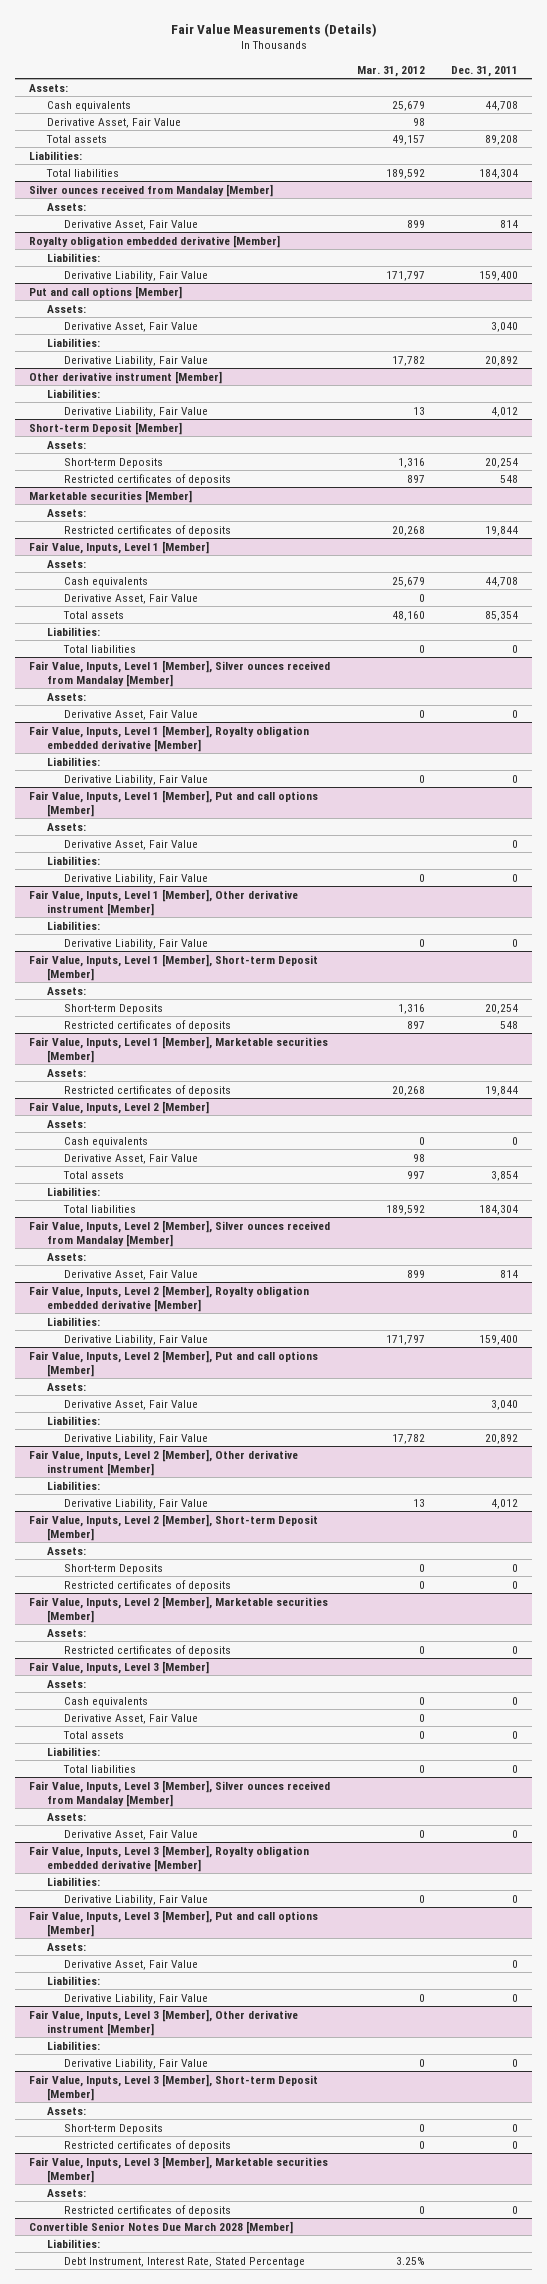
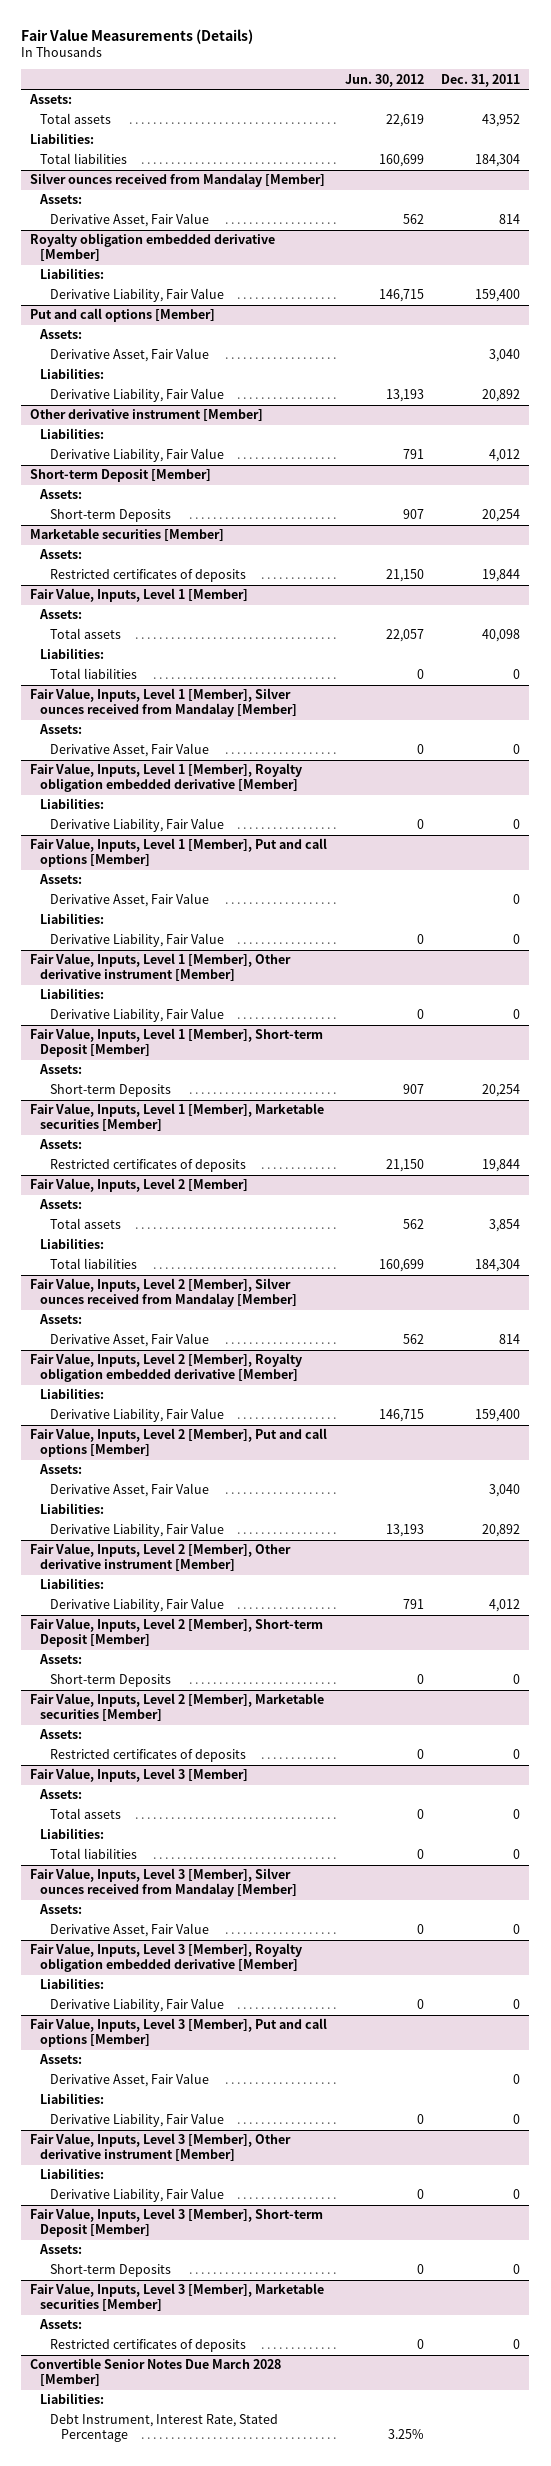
[356,65,425,77] Mar. 31, 2012 -> none
none -> [344,73,424,87] Jun. 30, 2012
[46,100,131,111] Cash equivalents -> none
[46,117,181,128] Derivative Asset, Fair Value -> none
[485,134,519,145] 89,208 -> [482,114,521,128] 43,952
[64,473,232,485] Restricted certificates of deposits -> none
[64,576,149,587] Cash equivalents -> none
[64,593,199,604] Derivative Asset, Fair Value -> none
[485,610,519,621] 85,354 -> [482,629,521,643] 40,098
[64,1019,232,1031] Restricted certificates of deposits -> none
[64,1136,149,1147] Cash equivalents -> none
[64,1153,199,1164] Derivative Asset, Fair Value -> none
[64,1579,232,1591] Restricted certificates of deposits -> none
[64,1696,149,1707] Cash equivalents -> none
[64,1713,199,1724] Derivative Asset, Fair Value -> none
[64,2139,232,2151] Restricted certificates of deposits -> none

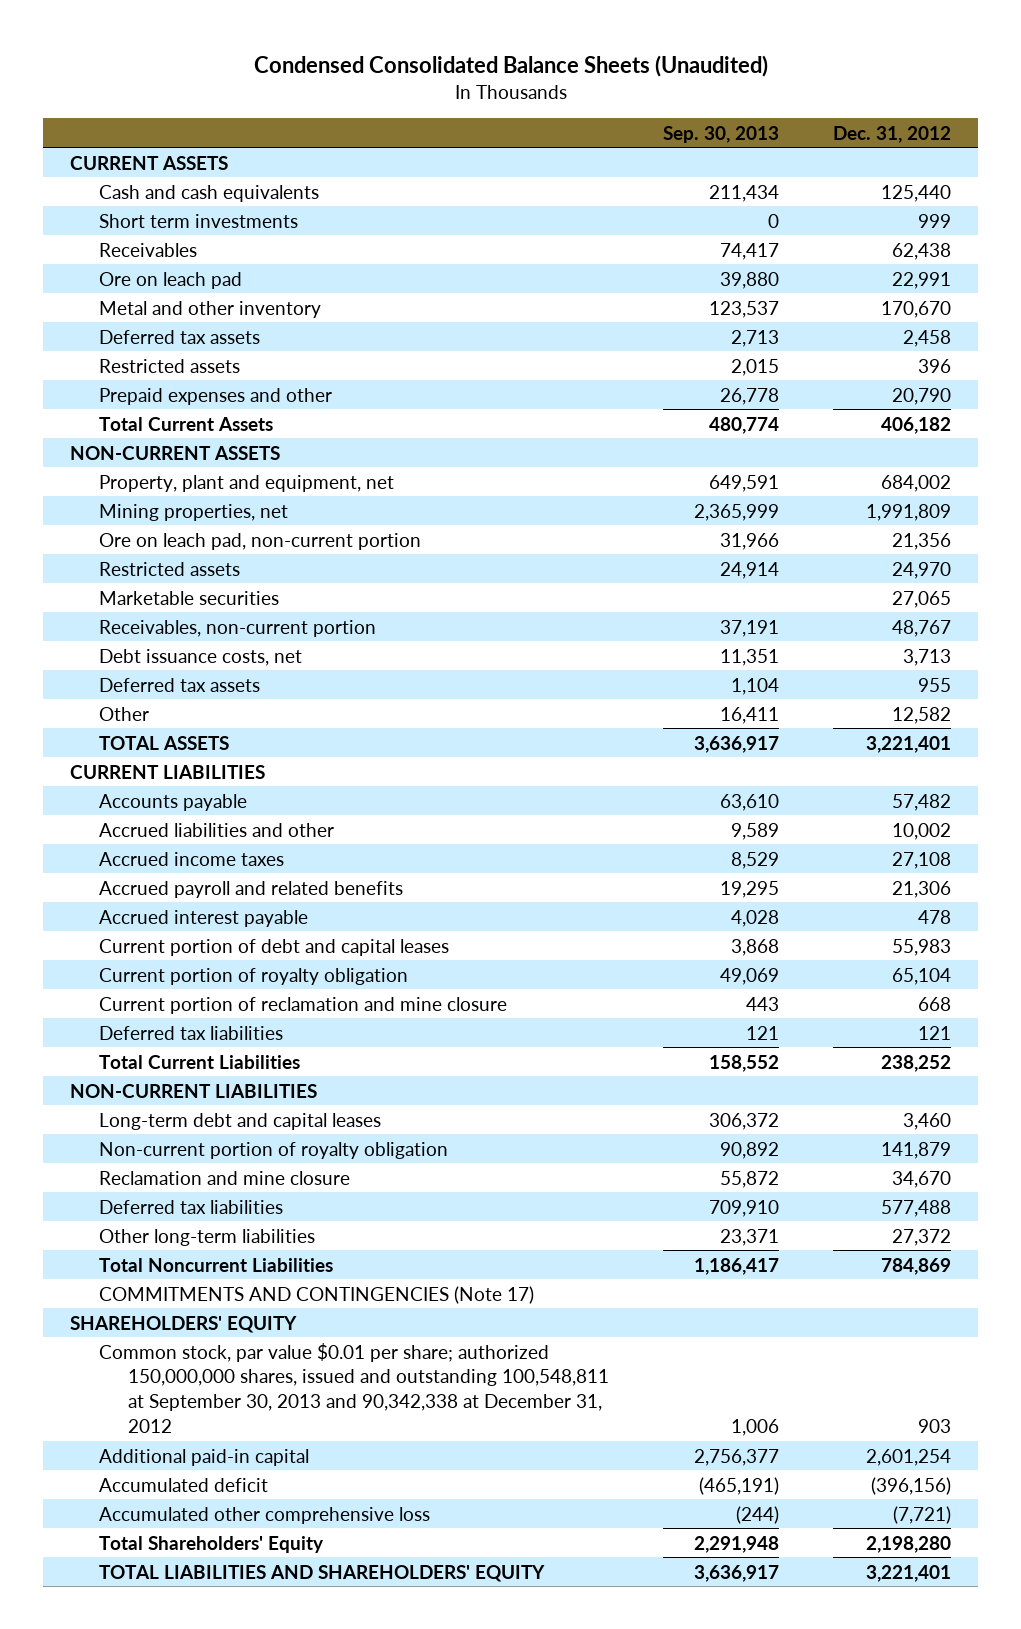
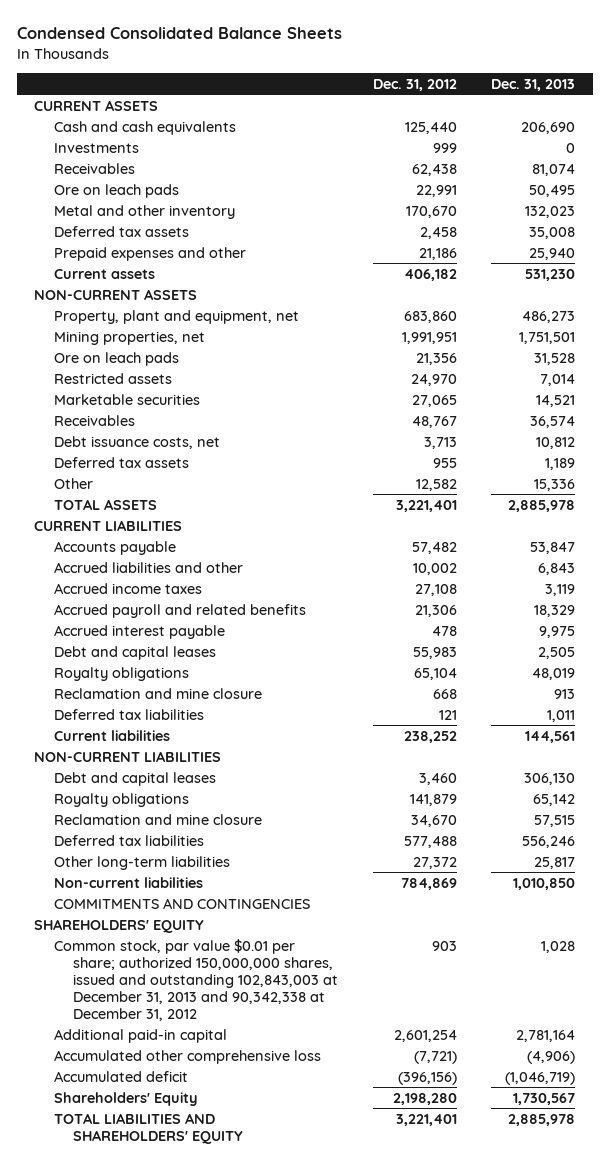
[253,54,768,77] Condensed Consolidated Balance Sheets (Unaudited) -> [16,27,342,40] Condensed Consolidated Balance Sheets
[662,125,779,143] Sep. 30, 2013 -> none
none -> [491,79,576,92] Dec. 31, 2013
[98,213,298,228] Short term investments -> [53,142,139,153] Investments
[98,271,242,289] Ore on leach pad -> [53,183,179,198] Ore on leach pads
[98,358,240,373] Restricted assets -> none
[892,387,952,405] 20,790 -> [418,247,457,260] 21,186
[98,416,273,431] Total Current Assets -> [53,268,155,279] Current assets
[881,474,952,492] 684,002 -> [403,310,457,323] 683,860
[866,503,952,521] 1,991,809 -> [401,331,457,344] 1,991,951
[98,532,421,550] Ore on leach pad, non-current portion -> [53,351,179,366] Ore on leach pads
[98,619,376,637] Receivables, non-current portion -> [53,414,135,426] Receivables
[98,938,449,956] Current portion of debt and capital leases -> [53,645,216,660] Debt and capital leases
[98,967,408,985] Current portion of royalty obligation -> [53,666,189,681] Royalty obligations
[98,996,507,1014] Current portion of reclamation and mine closure -> [53,687,262,699] Reclamation and mine closure
[98,1054,300,1069] Total Current Liabilities -> [53,729,170,741] Current liabilities
[98,1112,381,1130] Long-term debt and capital leases -> [53,771,216,786] Debt and capital leases
[98,1141,448,1159] Non-current portion of royalty obligation -> [53,792,189,807] Royalty obligations
[98,1257,333,1272] Total Noncurrent Liabilities -> [53,876,203,888] Non-current liabilities
[98,1285,534,1304] COMMITMENTS AND CONTINGENCIES (Note 17) -> [53,897,310,909] COMMITMENTS AND CONTINGENCIES
[98,1342,609,1433] Common stock, par value $0.01 per share; authorized 150,000,000 shares, issued and outstanding 100,548,811 at September 30, 2013 and 90,342,338 at December 31, 2012 -> [53,938,339,1021] Common stock, par value $0.01 per share; authorized 150,000,000 shares, issued and outstanding 102,843,003 at December 31, 2013 and 90,342,338 at December 31, 2012
[98,1477,268,1492] Accumulated deficit -> [53,1070,188,1082] Accumulated deficit
[98,1535,324,1553] Total Shareholders' Equity -> [53,1091,198,1106] Shareholders' Equity

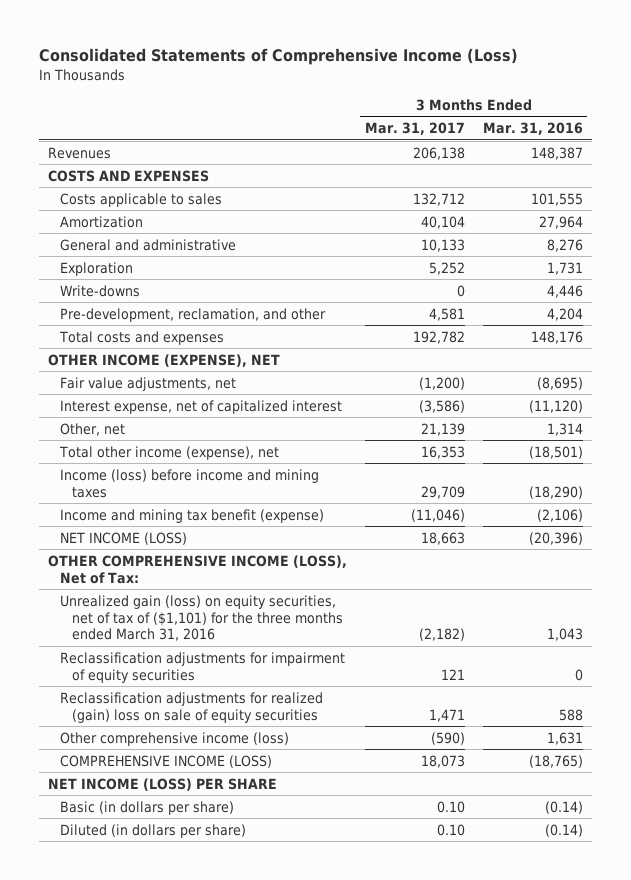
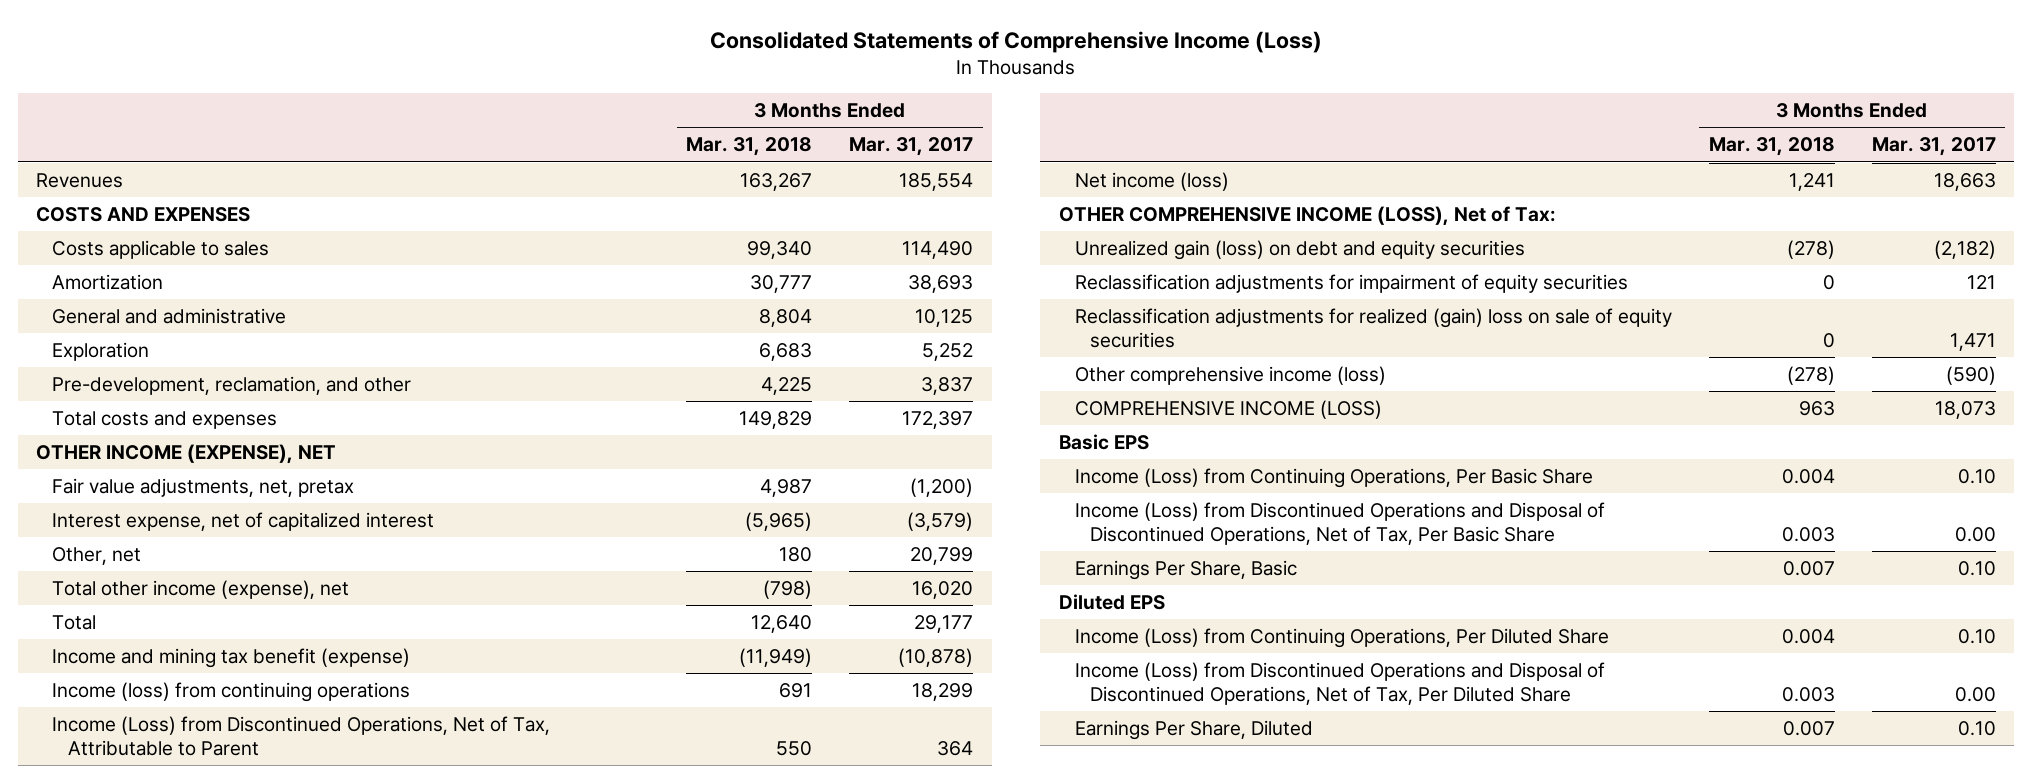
[482,122,583,136] Mar. 31, 2016 -> none
none -> [686,137,813,157] Mar. 31, 2018
[412,146,465,160] 206,138 -> [899,172,974,191] 185,554
[412,192,465,206] 132,712 -> [902,240,974,259] 114,490
[420,215,465,229] 40,104 -> [908,274,974,293] 38,693
[420,238,465,252] 10,133 -> [915,308,974,327] 10,125
[59,284,140,297] Write-downs -> none
[428,307,465,321] 4,581 -> [921,376,974,395] 3,837
[412,330,465,344] 192,782 -> [902,410,974,429] 172,397
[59,468,319,498] Income (loss) before income and mining taxes -> none
[59,376,236,391] Fair value adjustments, net -> [52,477,355,497] Fair value adjustments, net, pretax
[418,399,465,413] (3,586) -> [907,511,974,531] (3,579)
[420,422,465,436] 21,139 -> [910,546,974,565] 20,799
[420,445,465,459] 16,353 -> [912,580,974,599] 16,020
none -> [52,614,97,630] Total
[410,508,465,522] (11,046) -> [898,647,974,667] (10,878)
none -> [52,681,411,702] Income (loss) from continuing operations
none -> [52,715,551,757] Income (Loss) from Discontinued Operations, Net of Tax, Attributable to Parent
[59,531,187,545] NET INCOME (LOSS) -> [1074,171,1229,191] Net income (loss)
[59,594,343,642] Unrealized gain (loss) on equity securities, net of tax of ($1,101) for the three months ended March 31, 2016 -> [1074,239,1525,260] Unrealized gain (loss) on debt and equity securities
[48,777,278,791] NET INCOME (LOSS) PER SHARE -> none
none -> [1058,433,1149,450] Basic EPS
none -> [1074,467,1593,488] Income (Loss) from Continuing Operations, Per Basic Share
none -> [1074,501,1605,546] Income (Loss) from Discontinued Operations and Disposal of Discontinued Operations, Net of Tax, Per Basic Share
[59,800,234,815] Basic (in dollars per share) -> [1074,559,1297,580] Earnings Per Share, Basic
none -> [1058,593,1165,610] Diluted EPS
none -> [1074,627,1609,648] Income (Loss) from Continuing Operations, Per Diluted Share
none -> [1074,661,1605,706] Income (Loss) from Discontinued Operations and Disposal of Discontinued Operations, Net of Tax, Per Diluted Share
[59,823,246,838] Diluted (in dollars per share) -> [1074,719,1313,740] Earnings Per Share, Diluted

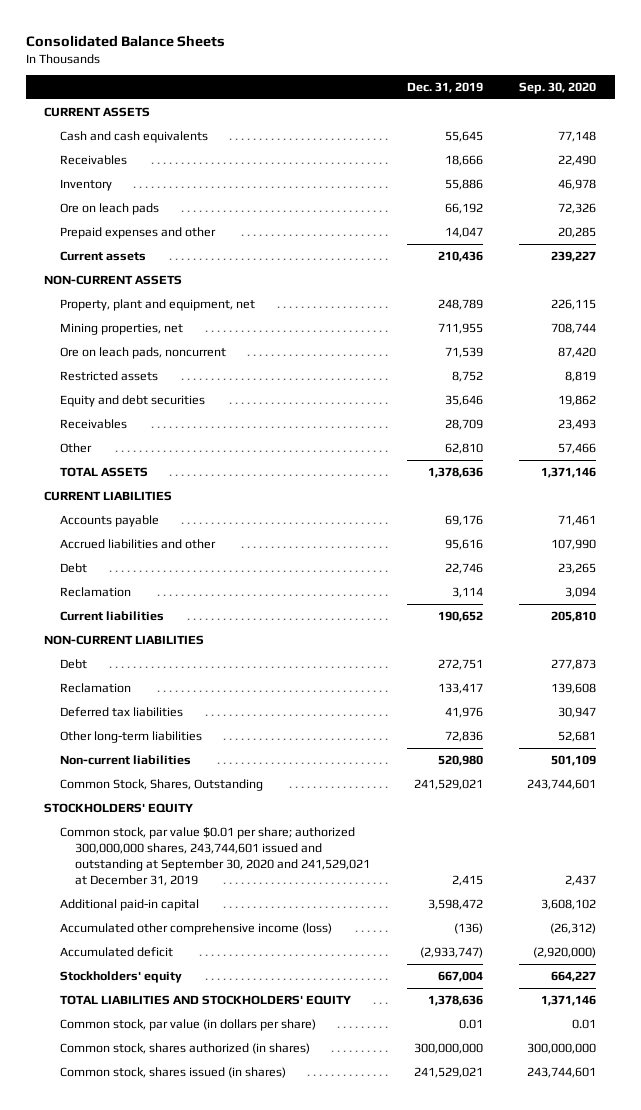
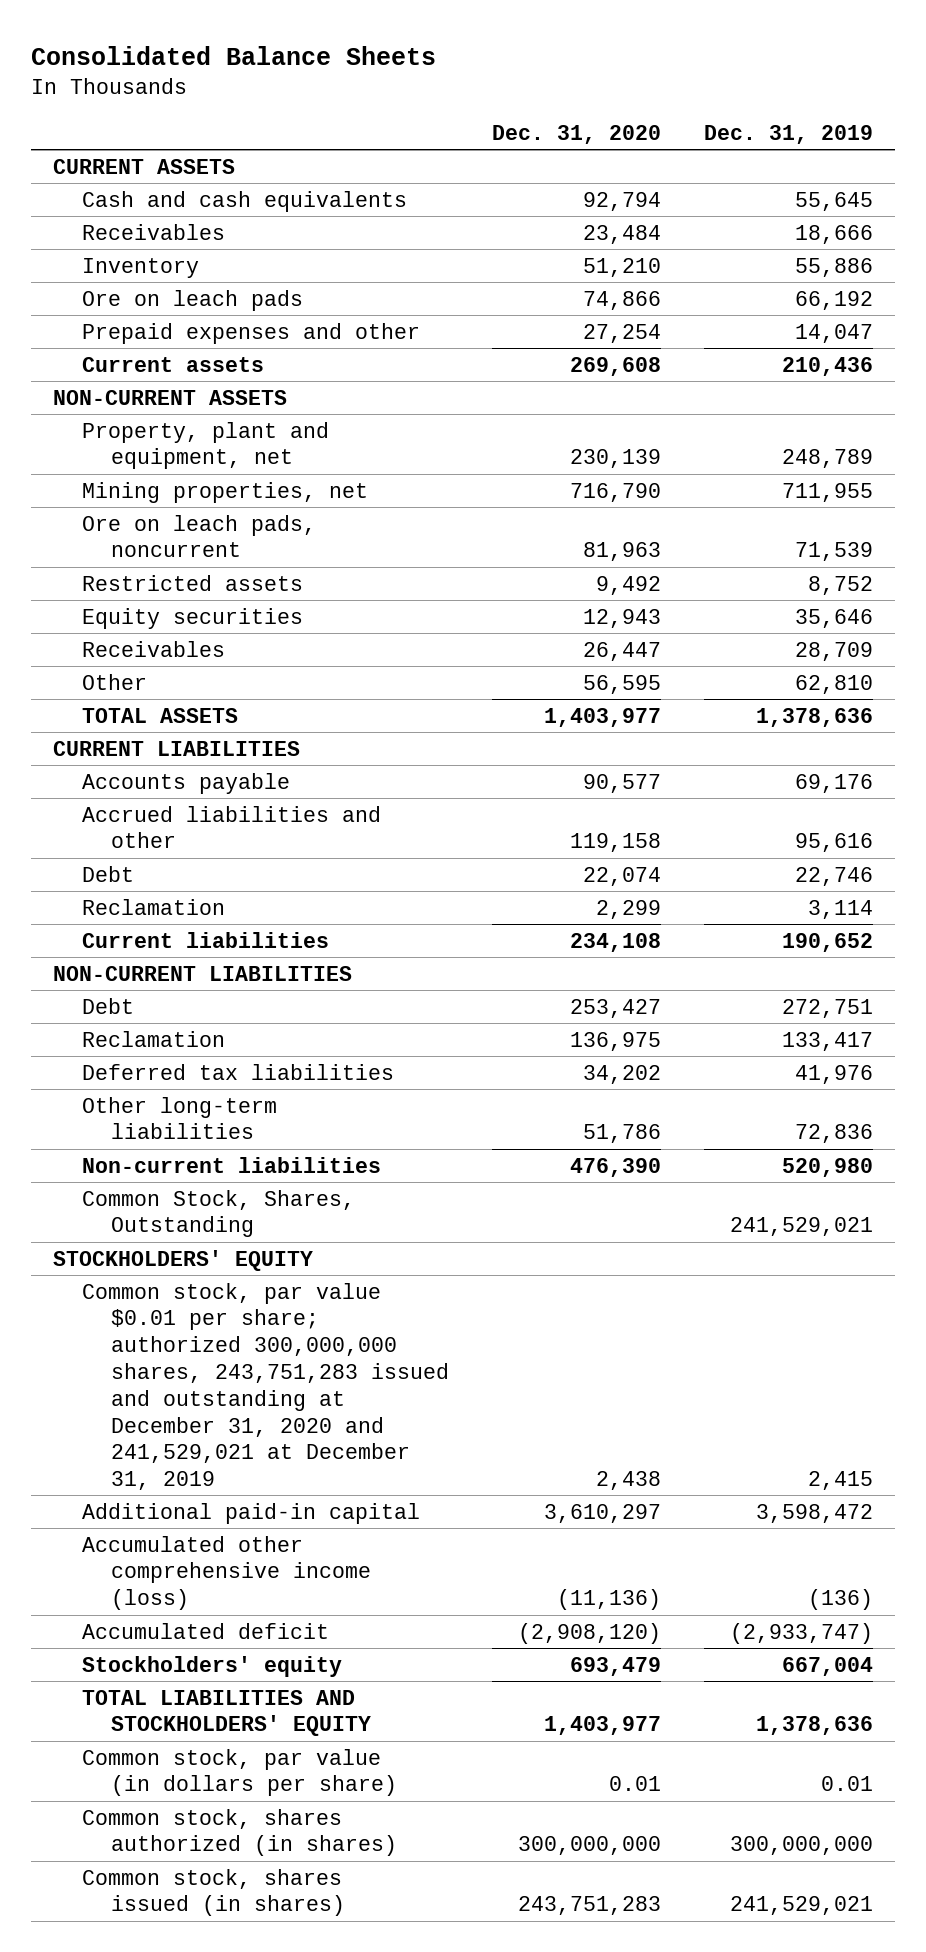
[519,82,597,95] Sep. 30, 2020 -> none
none -> [491,124,661,144] Dec. 31, 2020
[59,394,205,407] Equity and debt securities -> [81,607,303,629] Equity securities
[59,826,371,886] Common stock, par value $0.01 per share; authorized 300,000,000 shares, 243,744,601 issued and outstanding at September 30, 2020 and 241,529,021 at December 31, 2019 -> [81,1282,449,1491] Common stock, par value $0.01 per share; authorized 300,000,000 shares, 243,751,283 issued and outstanding at December 31, 2020 and 241,529,021 at December 31, 2019

